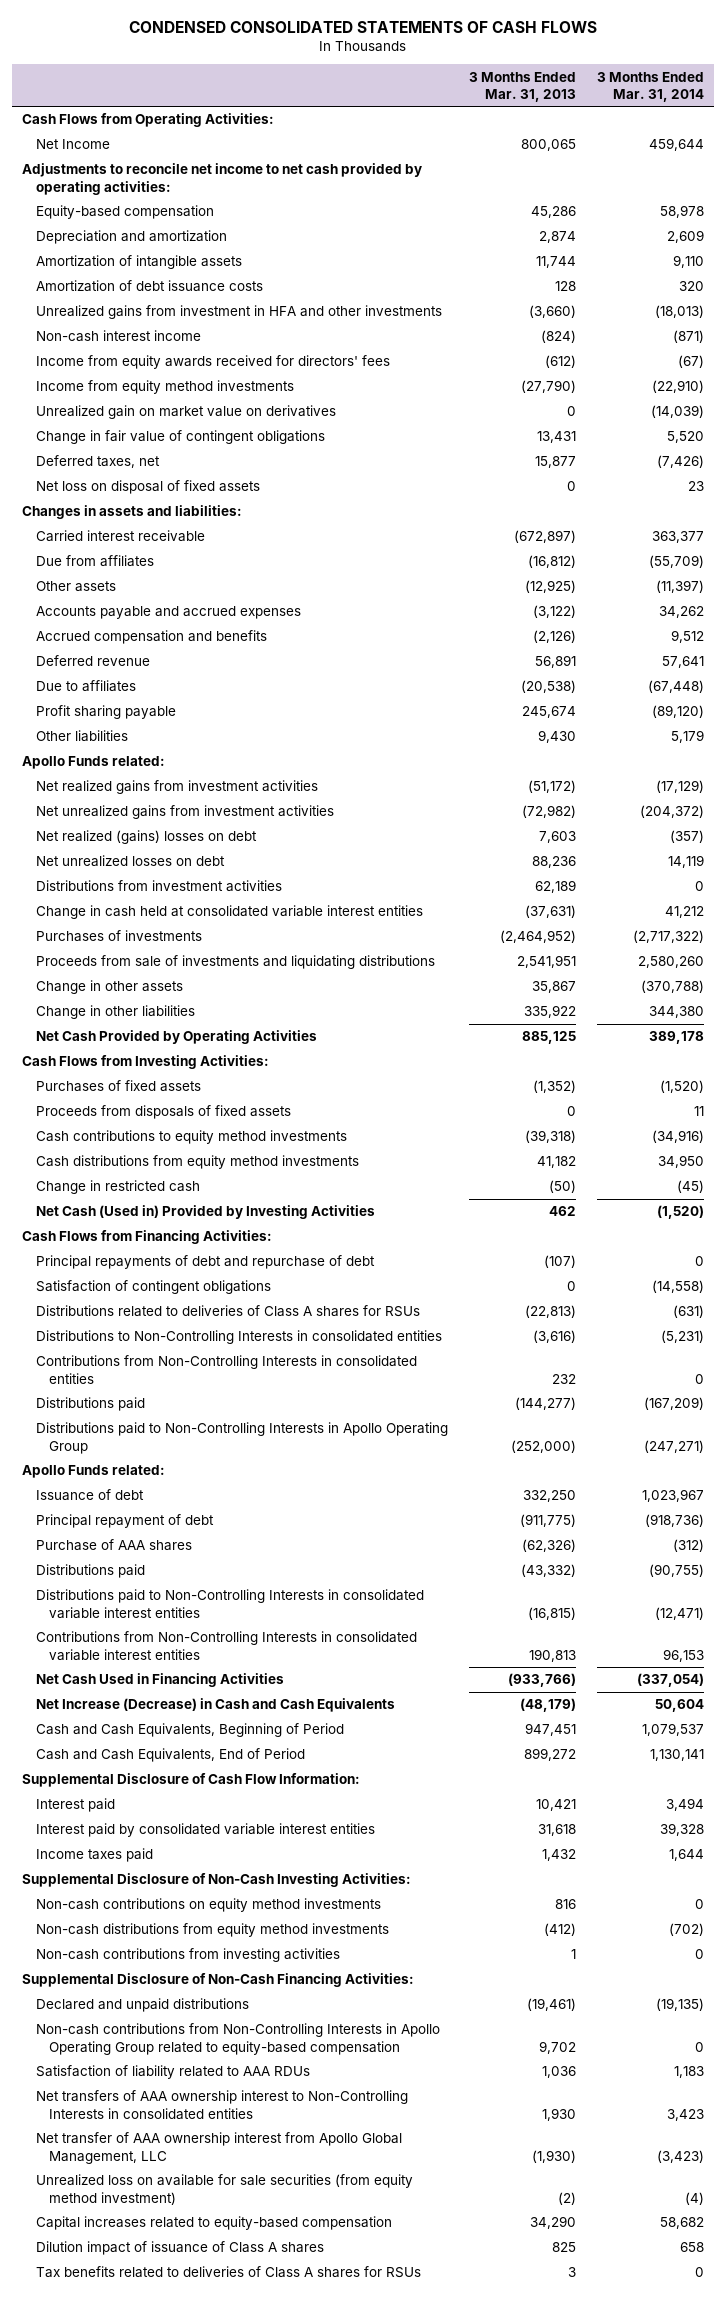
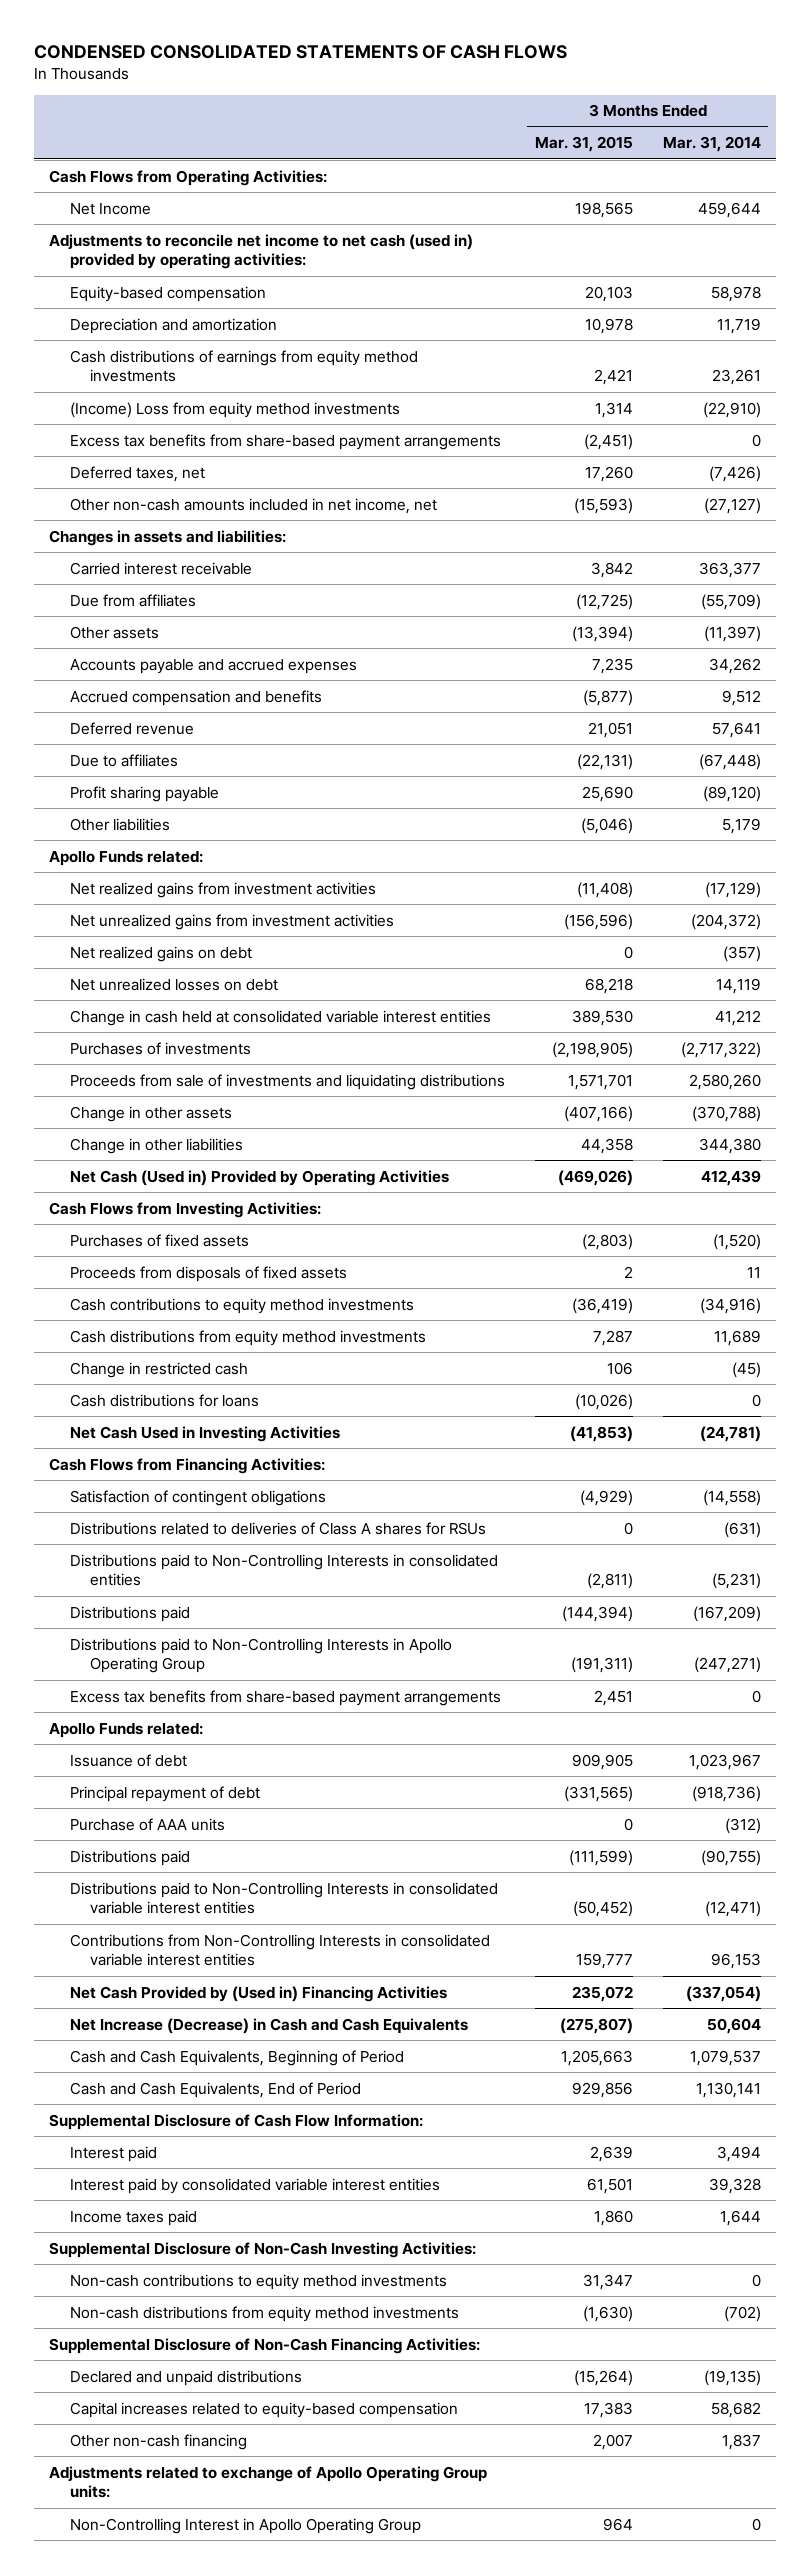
[468,71,576,103] 3 Months Ended Mar. 31, 2013 -> none
none -> [534,136,633,153] Mar. 31, 2015
[22,163,423,195] Adjustments to reconcile net income to net cash provided by operating activities: -> [48,233,473,270] Adjustments to reconcile net income to net cash (used in) provided by operating activities:
[35,255,242,270] Amortization of intangible assets -> none
[35,280,263,293] Amortization of debt issuance costs -> none
[35,305,442,320] Unrealized gains from investment in HFA and other investments -> none
[35,330,201,343] Non-cash interest income -> none
[35,355,390,370] Income from equity awards received for directors' fees -> none
[35,405,336,420] Unrealized gain on market value on derivatives -> none
[35,430,325,445] Change in fair value of contingent obligations -> none
[666,230,704,244] 2,609 -> [716,317,761,334] 11,719
none -> [69,349,418,383] Cash distributions of earnings from equity method investments
[35,380,294,395] Income from equity method investments -> [69,401,400,418] (Income) Loss from equity method investments
none -> [69,433,501,450] Excess tax benefits from share-based payment arrangements
[35,480,260,495] Net loss on disposal of fixed assets -> none
none -> [69,497,437,514] Other non-cash amounts included in net income, net
[35,830,257,845] Net realized (gains) losses on debt -> [69,945,252,962] Net realized gains on debt
[35,880,282,893] Distributions from investment activities -> none
[35,1030,317,1045] Net Cash Provided by Operating Activities -> [69,1169,449,1186] Net Cash (Used in) Provided by Operating Activities
[648,1031,704,1045] 389,178 -> [700,1169,761,1186] 412,439
[657,1155,704,1169] 34,950 -> [713,1329,761,1346] 11,689
none -> [69,1393,259,1407] Cash distributions for loans
[35,1205,375,1220] Net Cash (Used in) Provided by Investing Activities -> [69,1425,340,1442] Net Cash Used in Investing Activities
[656,1205,704,1220] (1,520) -> [699,1425,761,1442] (24,781)
[35,1255,375,1270] Principal repayments of debt and repurchase of debt -> none
[35,1355,417,1384] Contributions from Non-Controlling Interests in consolidated entities -> none
[35,1330,442,1345] Distributions to Non-Controlling Interests in consolidated entities -> [69,1553,498,1587] Distributions paid to Non-Controlling Interests in consolidated entities
none -> [69,1689,501,1706] Excess tax benefits from share-based payment arrangements
[35,1539,192,1552] Purchase of AAA shares -> [69,1817,225,1831] Purchase of AAA units
[35,1673,284,1688] Net Cash Used in Financing Activities -> [69,1985,447,2002] Net Cash Provided by (Used in) Financing Activities
[35,1898,381,1913] Non-cash contributions on equity method investments -> [69,2273,447,2290] Non-cash contributions to equity method investments
[35,1948,340,1963] Non-cash contributions from investing activities -> none
[35,2023,440,2055] Non-cash contributions from Non-Controlling Interests in Apollo Operating Group related to equity-based compensation -> none
[35,2065,310,2080] Satisfaction of liability related to AAA RDUs -> none
[35,2090,408,2120] Net transfers of AAA ownership interest to Non-Controlling Interests in consolidated entities -> none
[35,2132,402,2164] Net transfer of AAA ownership interest from Apollo Global Management, LLC -> none
[35,2174,413,2205] Unrealized loss on available for sale securities (from equity method investment) -> none
[35,2241,324,2256] Dilution impact of issuance of Class A shares -> none
[35,2266,421,2279] Tax benefits related to deliveries of Class A shares for RSUs -> none
none -> [69,2433,247,2450] Other non-cash financing
none -> [48,2465,487,2499] Adjustments related to exchange of Apollo Operating Group units:
none -> [69,2517,421,2534] Non-Controlling Interest in Apollo Operating Group

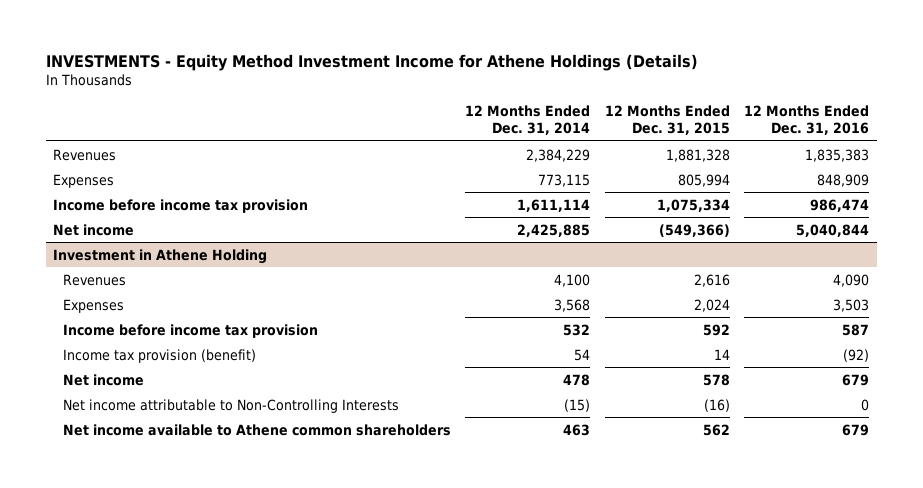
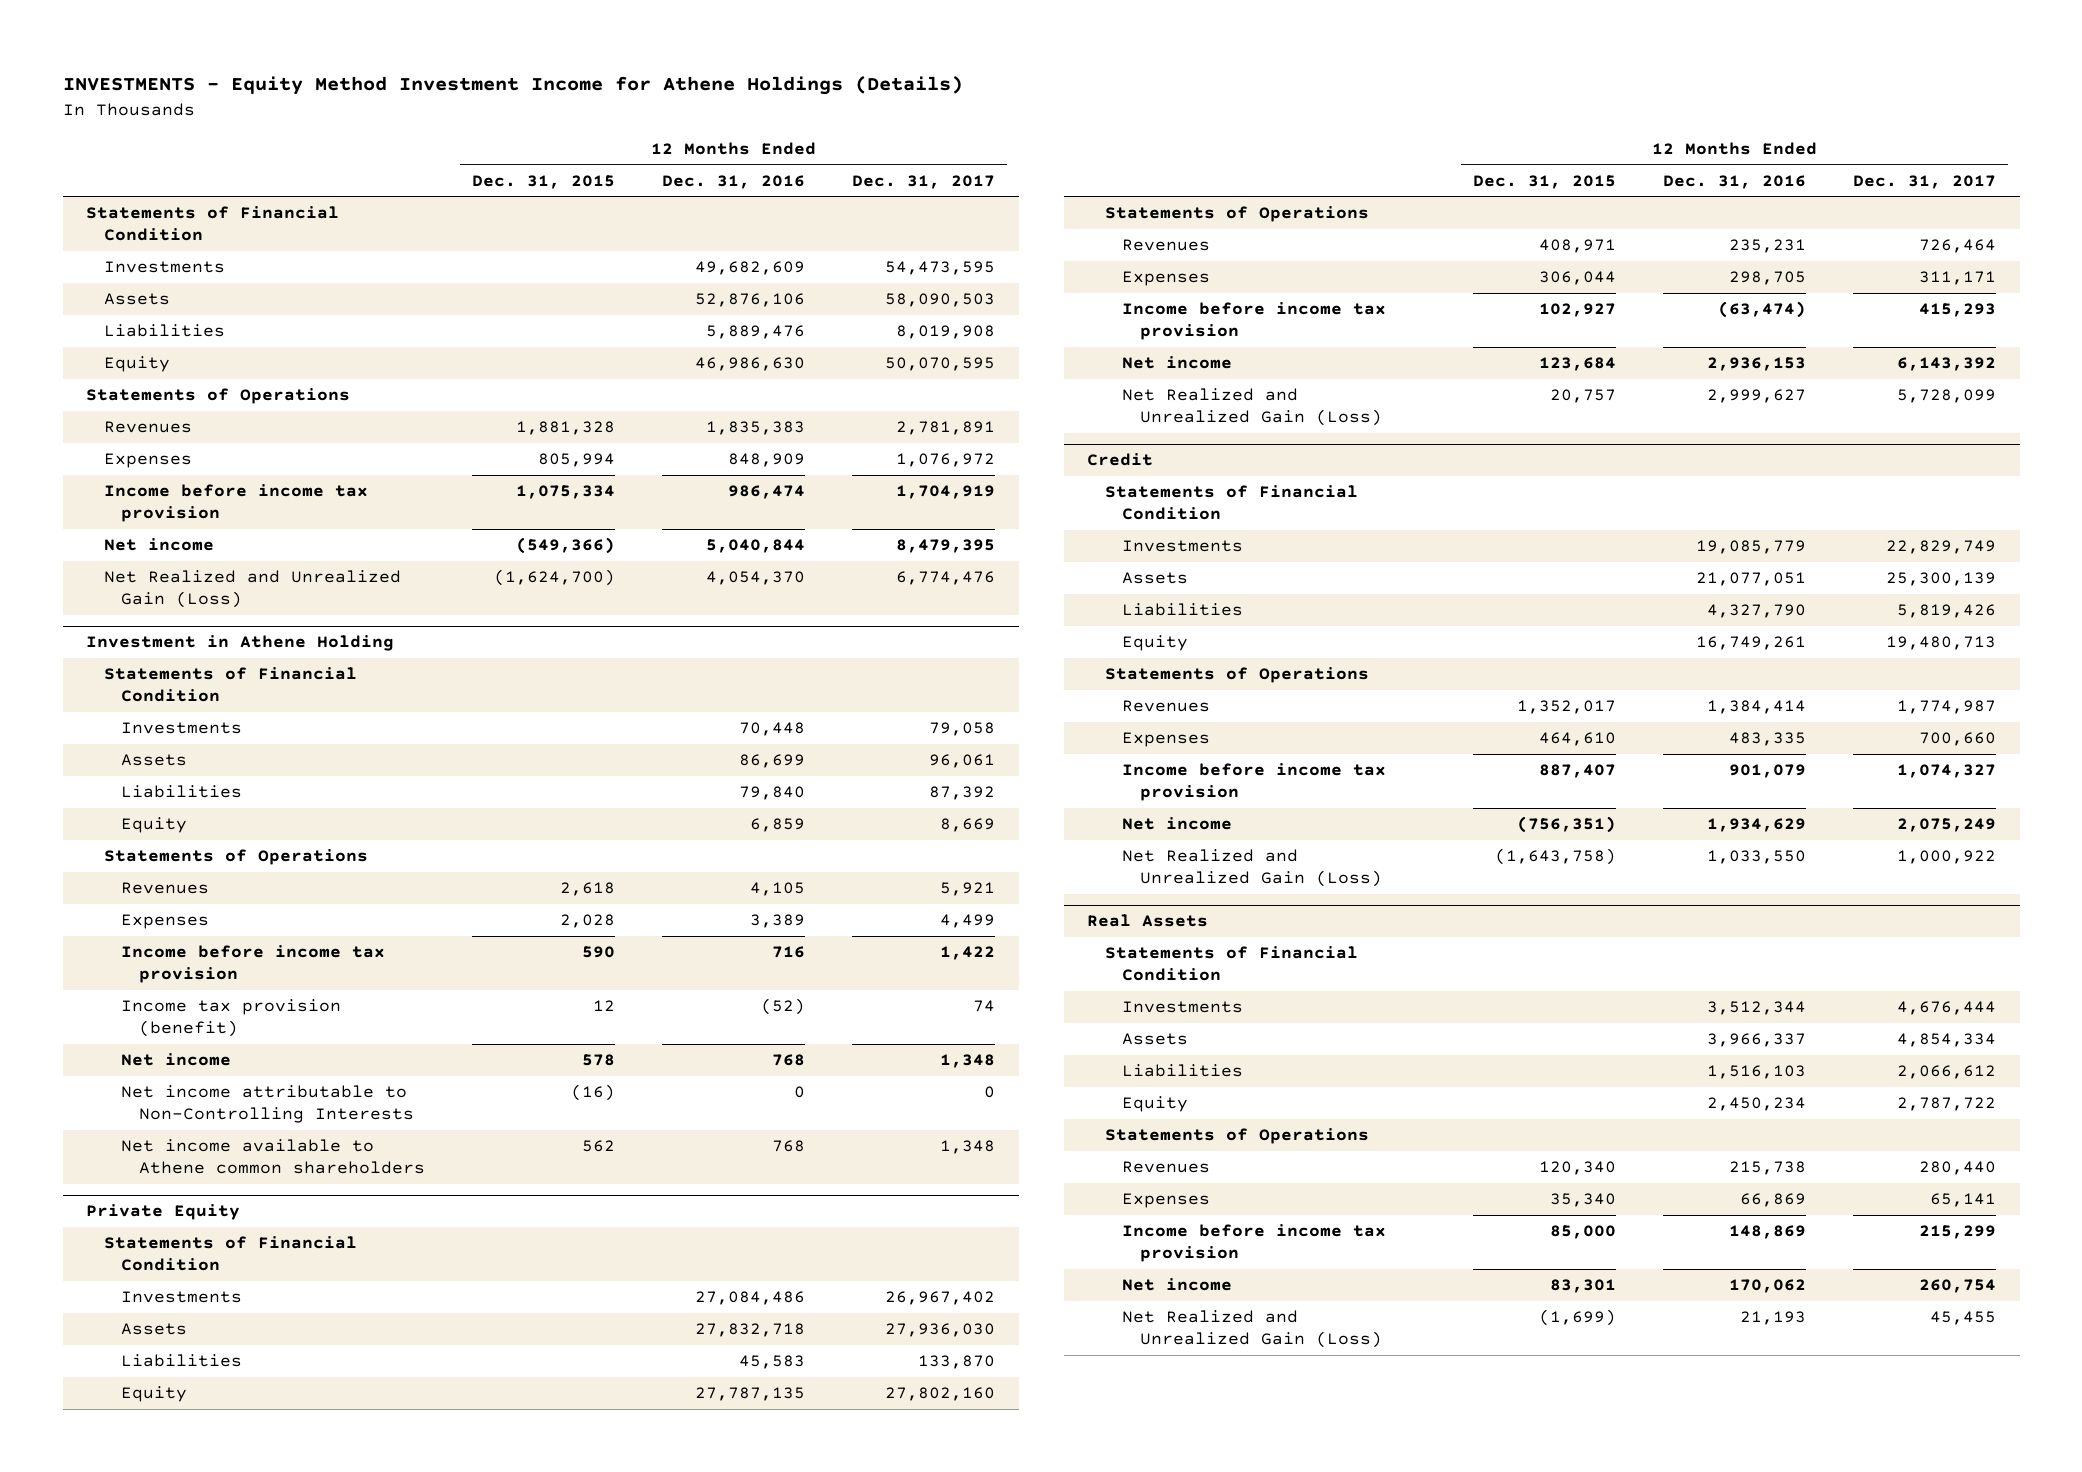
[465,104,591,135] 12 Months Ended Dec. 31, 2014 -> none
none -> [852,174,996,189] Dec. 31, 2017
none -> [86,206,340,242] Statements of Financial Condition
none -> [103,261,225,274] Investments
none -> [103,293,170,306] Assets
none -> [103,324,225,338] Liabilities
none -> [103,356,170,373] Equity
none -> [86,388,351,405] Statements of Operations
none -> [103,570,401,609] Net Realized and Unrealized Gain (Loss)
none -> [103,667,357,703] Statements of Financial Condition
none -> [121,722,243,735] Investments
none -> [121,754,188,767] Assets
none -> [121,785,243,799] Liabilities
none -> [121,817,188,834] Equity
none -> [103,849,368,866] Statements of Operations
[693,273,730,287] 2,616 -> [560,882,616,897] 2,618
[833,273,870,287] 4,090 -> [750,882,806,897] 4,105
[693,298,730,312] 2,024 -> [560,914,616,929] 2,028
[833,298,870,312] 3,503 -> [750,914,806,929] 3,389
[702,323,730,336] 592 -> [582,946,616,959] 590
[842,323,870,336] 587 -> [772,946,806,959] 716
[713,348,730,360] 14 -> [593,1000,616,1012] 12
[843,348,870,362] (92) -> [761,998,806,1016] (52)
[842,373,870,386] 679 -> [772,1054,806,1067] 768
[842,423,870,436] 679 -> [772,1140,806,1153] 768
none -> [86,1204,241,1221] Private Equity
none -> [103,1236,357,1272] Statements of Financial Condition
none -> [121,1291,243,1304] Investments
none -> [121,1323,188,1336] Assets
none -> [121,1354,243,1368] Liabilities
none -> [121,1386,188,1403] Equity
none -> [1104,206,1369,223] Statements of Operations
none -> [1122,239,1211,252] Revenues
none -> [1122,271,1211,287] Expenses
none -> [1122,302,1387,341] Income before income tax provision
none -> [1122,356,1233,370] Net income
none -> [1122,388,1383,427] Net Realized and Unrealized Gain (Loss)
none -> [1087,453,1154,467] Credit
none -> [1104,485,1358,521] Statements of Financial Condition
none -> [1122,540,1244,553] Investments
none -> [1122,572,1189,585] Assets
none -> [1122,603,1244,617] Liabilities
none -> [1122,635,1189,652] Equity
none -> [1104,667,1369,684] Statements of Operations
none -> [1122,700,1211,713] Revenues
none -> [1122,732,1211,748] Expenses
none -> [1122,763,1387,802] Income before income tax provision
none -> [1122,817,1233,831] Net income
none -> [1122,849,1383,888] Net Realized and Unrealized Gain (Loss)
none -> [1087,914,1209,928] Real Assets
none -> [1104,946,1358,982] Statements of Financial Condition
none -> [1122,1001,1244,1014] Investments
none -> [1122,1033,1189,1046] Assets
none -> [1122,1064,1244,1078] Liabilities
none -> [1122,1096,1189,1113] Equity
none -> [1104,1128,1369,1145] Statements of Operations
none -> [1122,1161,1211,1174] Revenues
none -> [1122,1193,1211,1209] Expenses
none -> [1122,1224,1387,1263] Income before income tax provision
none -> [1122,1278,1233,1292] Net income
none -> [1122,1310,1383,1349] Net Realized and Unrealized Gain (Loss)

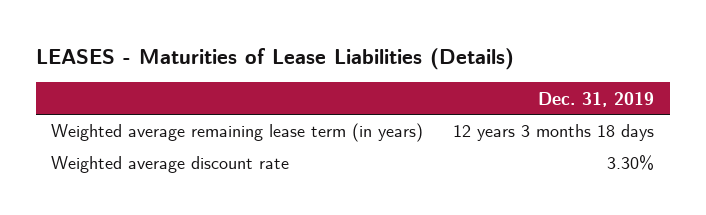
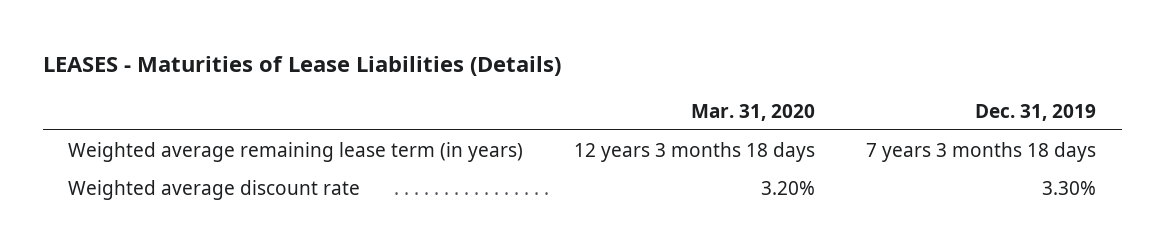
none -> [691,103,816,121] Mar. 31, 2020
[453,124,655,142] 12 years 3 months 18 days -> [866,142,1097,163] 7 years 3 months 18 days

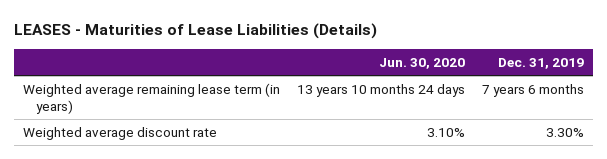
[691,103,816,121] Mar. 31, 2020 -> none
none -> [379,57,466,69] Jun. 30, 2020
[866,142,1097,163] 7 years 3 months 18 days -> [482,84,585,98] 7 years 6 months

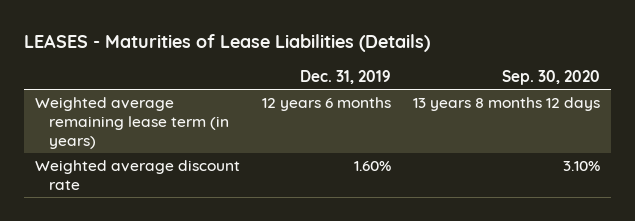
[379,57,466,69] Jun. 30, 2020 -> none
none -> [501,70,600,86] Sep. 30, 2020
[482,84,585,98] 7 years 6 months -> [261,97,391,112] 12 years 6 months
[546,128,585,138] 3.30% -> [353,161,391,172] 1.60%

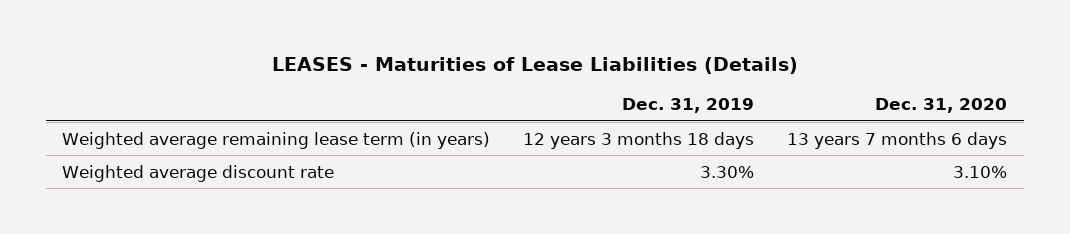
[501,70,600,86] Sep. 30, 2020 -> none
none -> [875,98,1008,114] Dec. 31, 2020
[261,97,391,112] 12 years 6 months -> [523,131,755,149] 12 years 3 months 18 days
[353,161,391,172] 1.60% -> [700,165,755,178] 3.30%

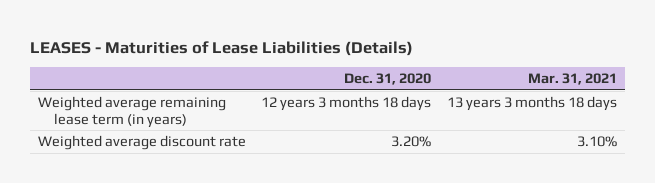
[622,98,755,114] Dec. 31, 2019 -> none
none -> [527,73,617,86] Mar. 31, 2021
[787,131,1008,149] 13 years 7 months 6 days -> [261,95,432,111] 12 years 3 months 18 days
[953,165,1008,178] 3.10% -> [391,135,432,147] 3.20%

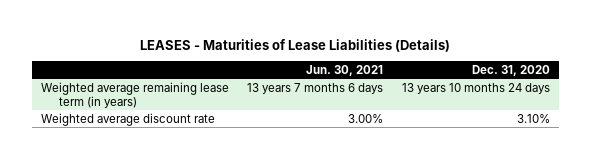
[527,73,617,86] Mar. 31, 2021 -> none
none -> [306,64,384,76] Jun. 30, 2021
[261,95,432,111] 12 years 3 months 18 days -> [401,82,550,94] 13 years 10 months 24 days
[391,135,432,147] 3.20% -> [516,113,550,123] 3.10%

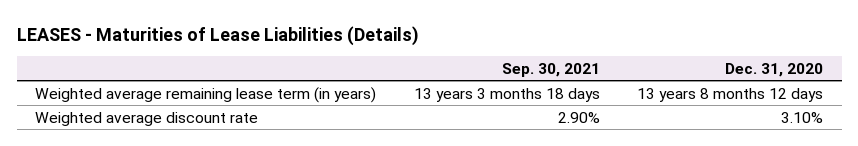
[306,64,384,76] Jun. 30, 2021 -> none
none -> [501,62,600,77] Sep. 30, 2021
[401,82,550,94] 13 years 10 months 24 days -> [636,87,823,102] 13 years 8 months 12 days

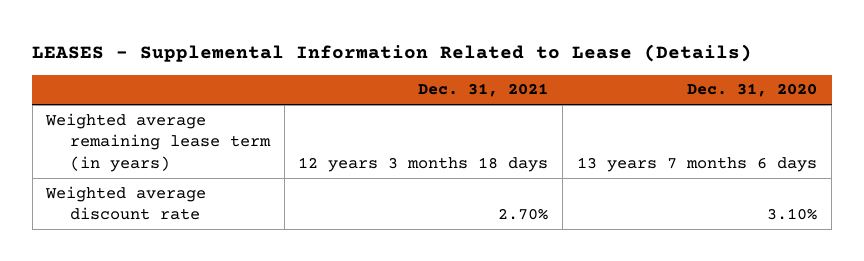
[16,25,419,46] LEASES - Maturities of Lease Liabilities (Details) -> [32,44,753,63] LEASES - Supplemental Information Related to Lease (Details)
[501,62,600,77] Sep. 30, 2021 -> none
none -> [418,83,549,98] Dec. 31, 2021
[636,87,823,102] 13 years 8 months 12 days -> [577,157,818,173] 13 years 7 months 6 days

